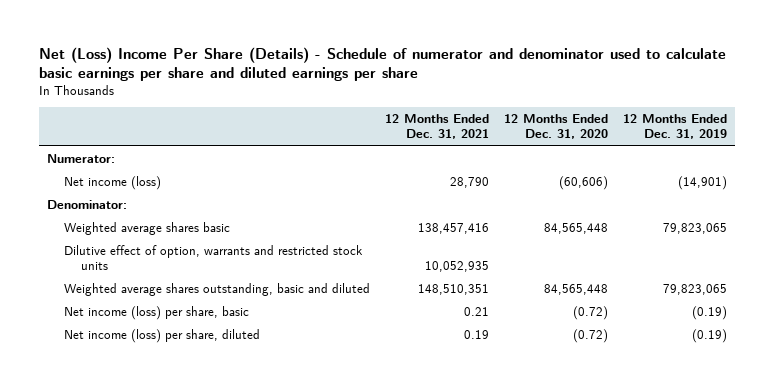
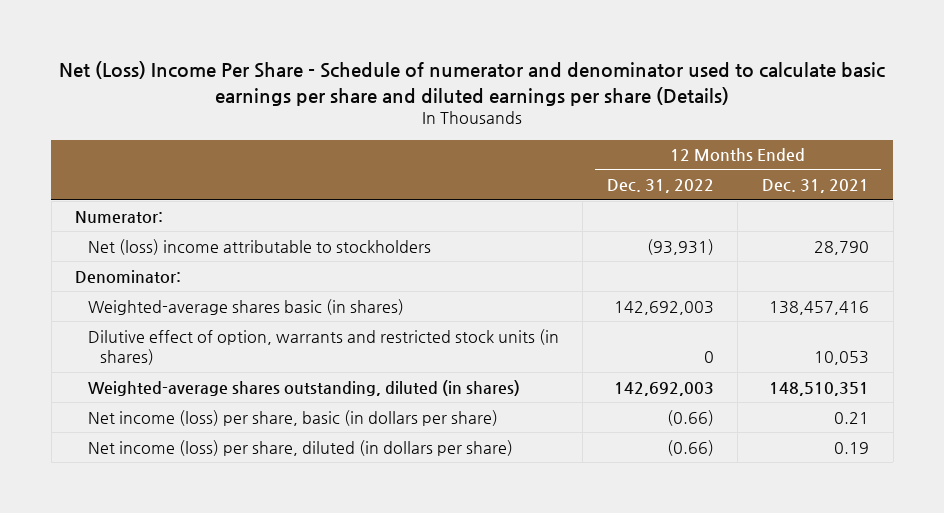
[39,46,727,82] Net (Loss) Income Per Share (Details) - Schedule of numerator and denominator used to calculate basic earnings per share and diluted earnings per share -> [59,61,886,106] Net (Loss) Income Per Share - Schedule of numerator and denominator used to calculate basic earnings per share and diluted earnings per share (Details)
[504,114,609,140] 12 Months Ended Dec. 31, 2020 -> none
[623,114,728,140] 12 Months Ended Dec. 31, 2019 -> none
none -> [606,179,714,194] Dec. 31, 2022
[63,176,161,191] Net income (loss) -> [87,238,431,255] Net (loss) income attributable to stockholders
[63,222,230,236] Weighted average shares basic -> [87,298,404,315] Weighted-average shares basic (in shares)
[63,245,363,271] Dilutive effect of option, warrants and restricted stock units -> [87,328,559,366] Dilutive effect of option, warrants and restricted stock units (in shares)
[425,261,490,273] 10,052,935 -> [814,351,870,366] 10,053
[63,283,370,297] Weighted average shares outstanding, basic and diluted -> [87,379,520,396] Weighted-average shares outstanding, diluted (in shares)
[63,306,249,321] Net income (loss) per share, basic -> [87,409,498,426] Net income (loss) per share, basic (in dollars per share)
[63,329,260,344] Net income (loss) per share, diluted -> [87,439,513,456] Net income (loss) per share, diluted (in dollars per share)

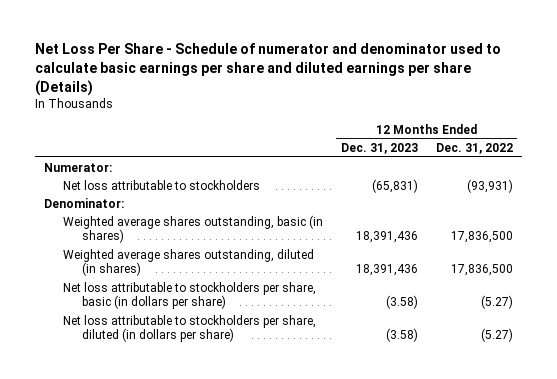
[59,61,886,106] Net (Loss) Income Per Share - Schedule of numerator and denominator used to calculate basic earnings per share and diluted earnings per share (Details) -> [34,42,501,96] Net Loss Per Share - Schedule of numerator and denominator used to calculate basic earnings per share and diluted earnings per share (Details)
[762,179,870,194] Dec. 31, 2021 -> none
none -> [340,143,418,155] Dec. 31, 2023
[87,238,431,255] Net (loss) income attributable to stockholders -> [62,179,260,190] Net loss attributable to stockholders
[87,328,559,366] Dilutive effect of option, warrants and restricted stock units (in shares) -> none
[87,298,404,315] Weighted-average shares basic (in shares) -> [62,214,323,244] Weighted average shares outstanding, basic (in shares)
[613,300,714,315] 142,692,003 -> [450,231,513,244] 17,836,500
[87,379,520,396] Weighted-average shares outstanding, diluted (in shares) -> [62,248,314,277] Weighted average shares outstanding, diluted (in shares)
[613,381,714,396] 142,692,003 -> [450,264,513,277] 17,836,500
[87,409,498,426] Net income (loss) per share, basic (in dollars per share) -> [62,281,316,310] Net loss attributable to stockholders per share, basic (in dollars per share)
[666,409,714,426] (0.66) -> [480,295,513,310] (5.27)
[87,439,513,456] Net income (loss) per share, diluted (in dollars per share) -> [62,314,316,343] Net loss attributable to stockholders per share, diluted (in dollars per share)
[666,439,714,456] (0.66) -> [480,328,513,343] (5.27)

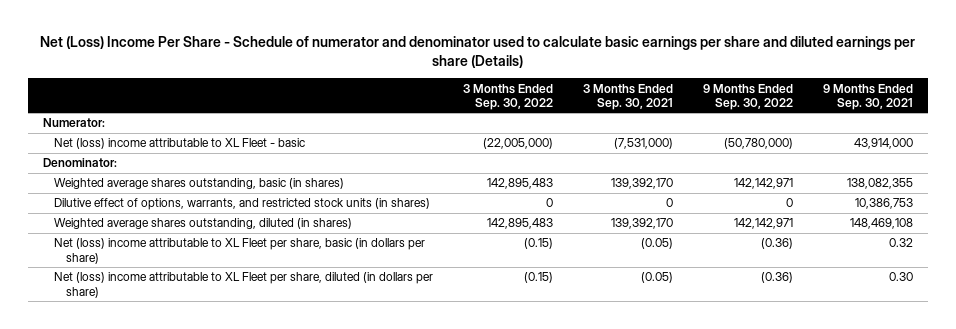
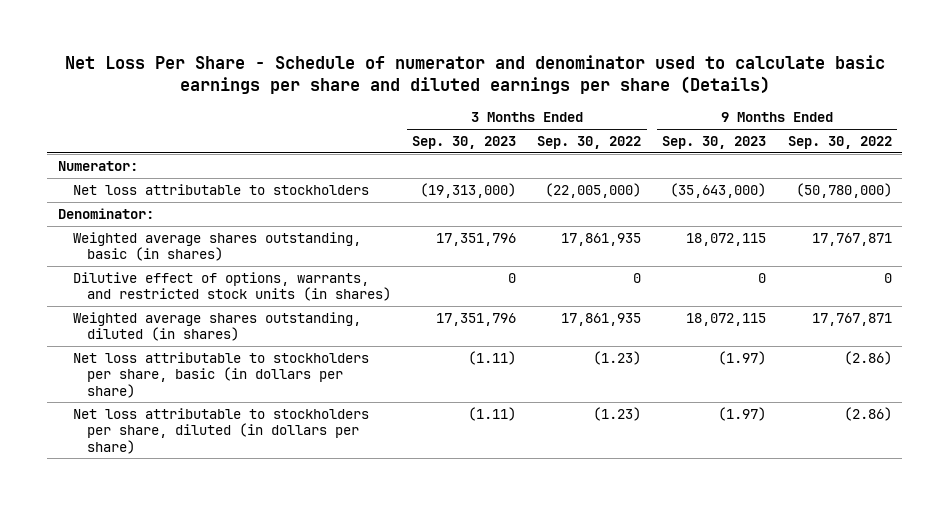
[40,36,916,68] Net (Loss) Income Per Share - Schedule of numerator and denominator used to calculate basic earnings per share and diluted earnings per share (Details) -> [64,55,885,95] Net Loss Per Share - Schedule of numerator and denominator used to calculate basic earnings per share and diluted earnings per share (Details)
[583,83,674,110] 3 Months Ended Sep. 30, 2021 -> none
[822,83,913,110] 9 Months Ended Sep. 30, 2021 -> none
none -> [412,136,517,150] Sep. 30, 2023
none -> [662,136,767,150] Sep. 30, 2023
[54,138,306,150] Net (loss) income attributable to XL Fleet - basic -> [72,183,369,195] Net loss attributable to stockholders
[487,178,554,190] 142,895,483 -> [561,232,642,246] 17,861,935
[734,178,794,190] 142,142,971 -> [811,232,892,246] 17,767,871
[487,218,554,230] 142,895,483 -> [561,312,642,326] 17,861,935
[734,218,794,230] 142,142,971 -> [811,312,892,326] 17,767,871
[54,238,426,264] Net (loss) income attributable to XL Fleet per share, basic (in dollars per share) -> [72,351,369,398] Net loss attributable to stockholders per share, basic (in dollars per share)
[524,238,554,250] (0.15) -> [593,350,642,365] (1.23)
[761,238,794,250] (0.36) -> [843,350,892,365] (2.86)
[54,272,434,298] Net (loss) income attributable to XL Fleet per share, diluted (in dollars per share) -> [72,407,369,454] Net loss attributable to stockholders per share, diluted (in dollars per share)
[524,272,554,284] (0.15) -> [593,406,642,421] (1.23)
[761,272,794,284] (0.36) -> [843,406,892,421] (2.86)

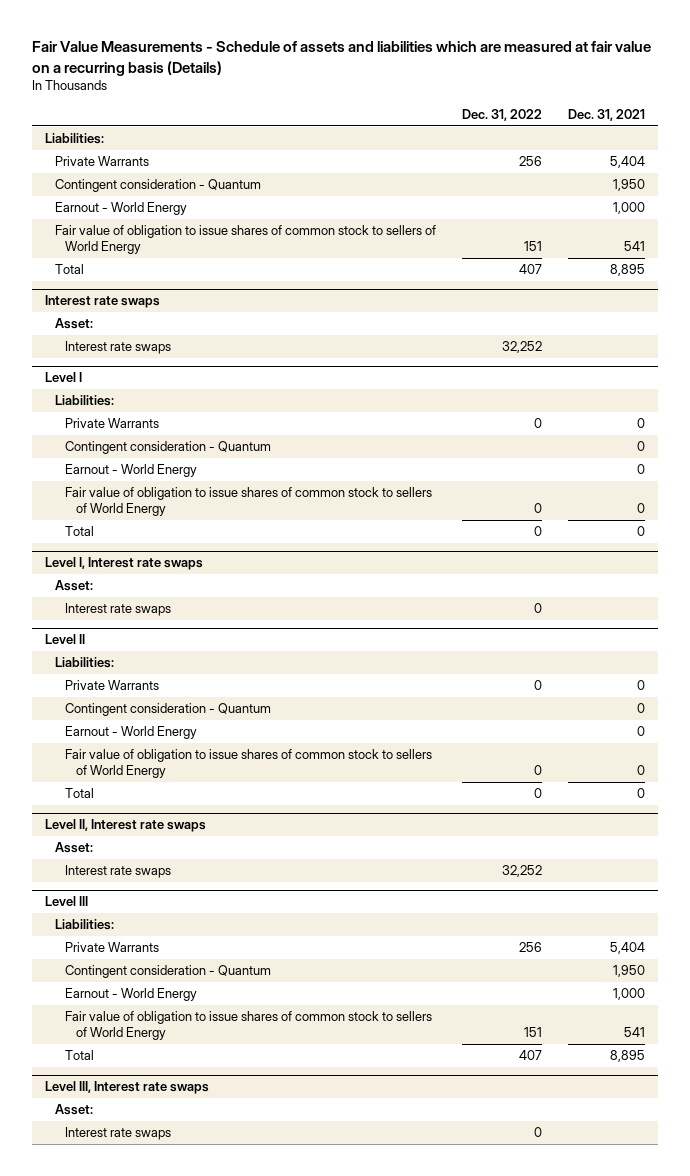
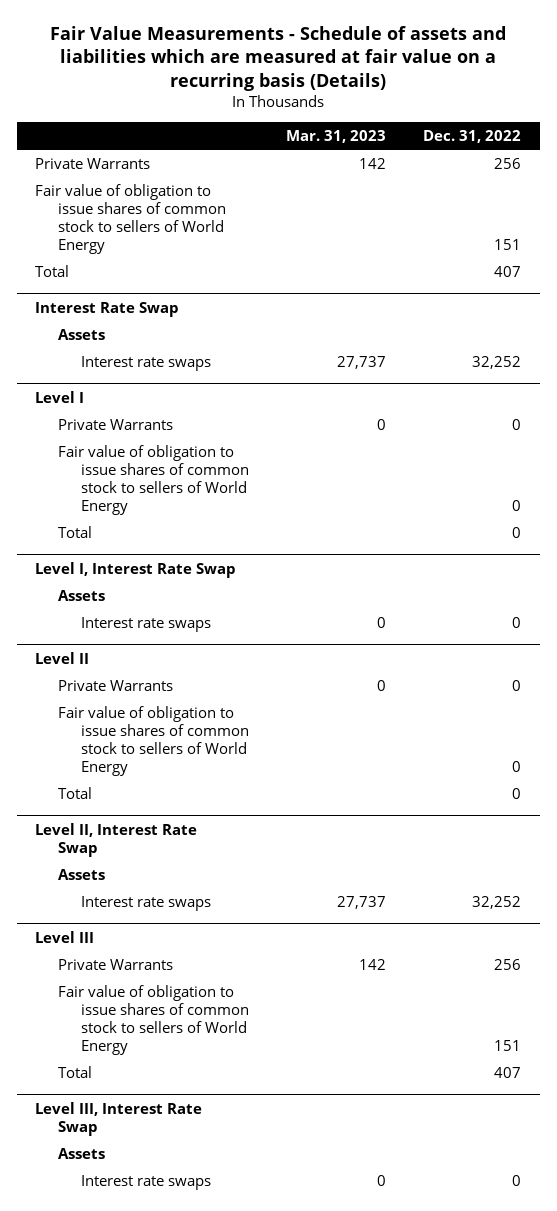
[567,109,645,122] Dec. 31, 2021 -> none
none -> [286,130,387,144] Mar. 31, 2023
[45,133,105,145] Liabilities: -> none
[55,179,262,193] Contingent consideration - Quantum -> none
[55,202,188,216] Earnout - World Energy -> none
[45,295,161,309] Interest rate swaps -> [35,302,180,318] Interest Rate Swap
[55,318,94,330] Asset: -> [57,329,105,341] Assets
[55,395,115,407] Liabilities: -> none
[65,441,272,455] Contingent consideration - Quantum -> none
[65,464,198,478] Earnout - World Energy -> none
[45,557,204,571] Level I, Interest rate swaps -> [35,562,237,579] Level I, Interest Rate Swap
[55,580,94,592] Asset: -> [57,590,105,602] Assets
[55,657,115,669] Liabilities: -> none
[65,703,272,717] Contingent consideration - Quantum -> none
[65,726,198,740] Earnout - World Energy -> none
[45,819,207,833] Level II, Interest rate swaps -> [35,823,198,857] Level II, Interest Rate Swap
[55,842,94,854] Asset: -> [57,869,105,881] Assets
[55,919,115,931] Liabilities: -> none
[65,965,272,979] Contingent consideration - Quantum -> none
[65,988,198,1002] Earnout - World Energy -> none
[45,1081,210,1095] Level III, Interest rate swaps -> [35,1102,203,1136] Level III, Interest Rate Swap
[55,1104,94,1116] Asset: -> [57,1148,105,1160] Assets

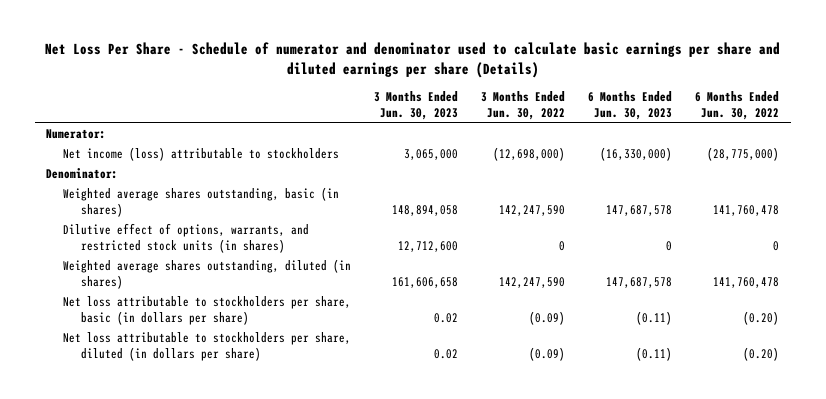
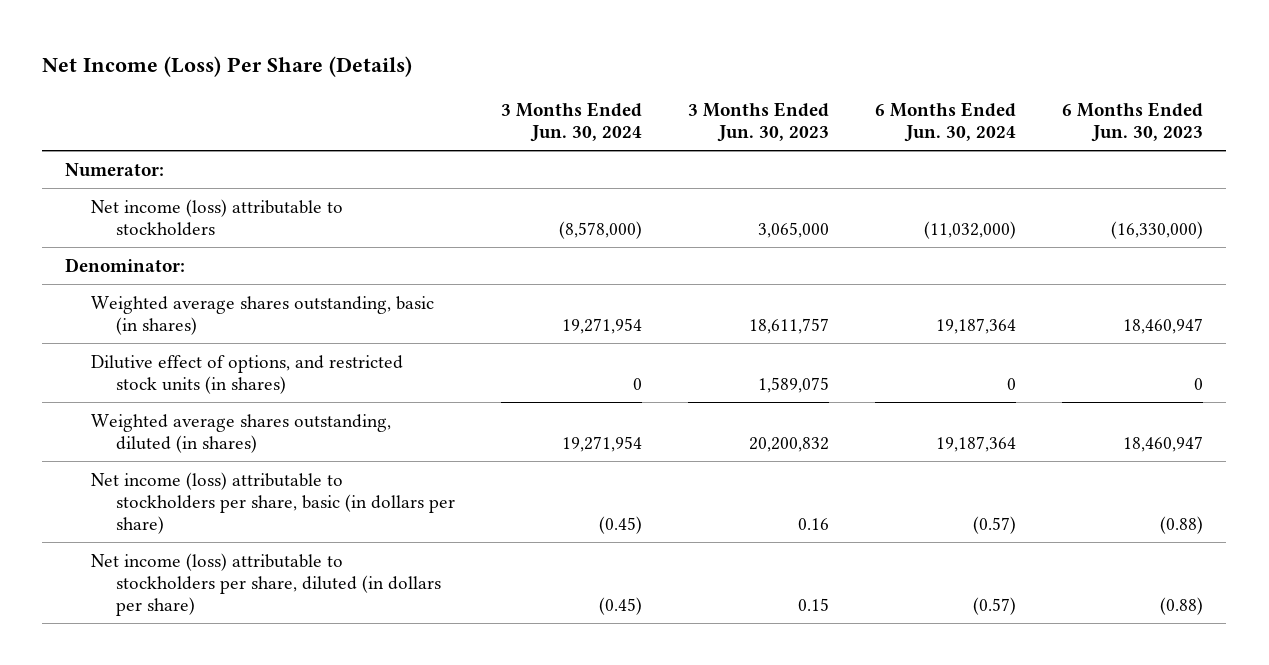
[44,42,780,79] Net Loss Per Share - Schedule of numerator and denominator used to calculate basic earnings per share and diluted earnings per share (Details) -> [42,56,413,78] Net Income (Loss) Per Share (Details)
[481,91,566,121] 3 Months Ended Jun. 30, 2022 -> none
[695,91,780,121] 6 Months Ended Jun. 30, 2022 -> none
none -> [501,101,643,143] 3 Months Ended Jun. 30, 2024
none -> [875,101,1017,143] 6 Months Ended Jun. 30, 2024
[392,205,459,217] 148,894,058 -> [749,317,830,334] 18,611,757
[606,205,673,217] 147,687,578 -> [1123,317,1204,334] 18,460,947
[63,223,310,254] Dilutive effect of options, warrants, and restricted stock units (in shares) -> [90,354,403,394] Dilutive effect of options, and restricted stock units (in shares)
[398,241,459,253] 12,712,600 -> [758,376,830,393] 1,589,075
[392,277,459,289] 161,606,658 -> [749,436,830,452] 20,200,832
[606,277,673,289] 147,687,578 -> [1123,435,1204,452] 18,460,947
[63,296,352,326] Net loss attributable to stockholders per share, basic (in dollars per share) -> [90,471,456,535] Net income (loss) attributable to stockholders per share, basic (in dollars per share)
[434,313,459,324] 0.02 -> [798,518,830,531] 0.16
[636,311,673,326] (0.11) -> [1160,516,1204,535] (0.88)
[63,332,352,362] Net loss attributable to stockholders per share, diluted (in dollars per share) -> [90,552,442,617] Net income (loss) attributable to stockholders per share, diluted (in dollars per share)
[434,349,459,360] 0.02 -> [798,598,830,612] 0.15
[636,347,673,362] (0.11) -> [1160,597,1204,616] (0.88)

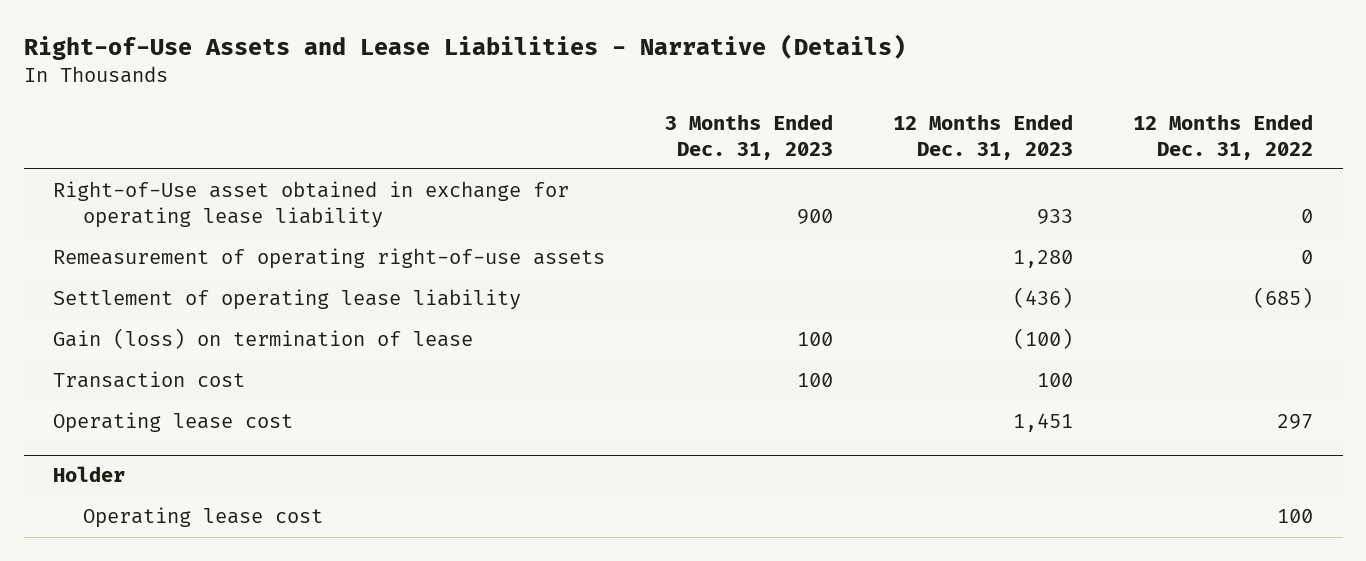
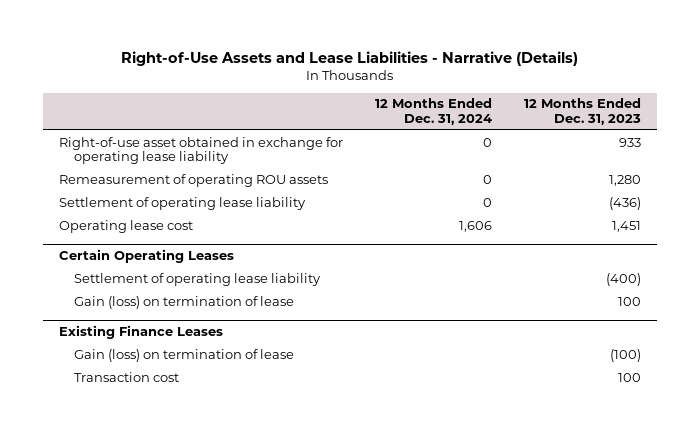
[665,113,834,160] 3 Months Ended Dec. 31, 2023 -> none
[1132,113,1313,160] 12 Months Ended Dec. 31, 2022 -> none
none -> [374,98,492,126] 12 Months Ended Dec. 31, 2024
[53,181,570,229] Right-of-Use asset obtained in exchange for operating lease liability -> [58,136,343,165] Right-of-use asset obtained in exchange for operating lease liability
[53,248,606,270] Remeasurement of operating right-of-use assets -> [58,173,328,187] Remeasurement of operating ROU assets
[53,412,294,434] Operating lease cost -> [58,219,193,233] Operating lease cost
none -> [58,249,234,264] Certain Operating Leases
none -> [74,272,322,286] Settlement of operating lease liability
none -> [74,295,295,309] Gain (loss) on termination of lease
none -> [58,325,223,340] Existing Finance Leases
[53,466,126,483] Holder -> none
[82,507,323,529] Operating lease cost -> none

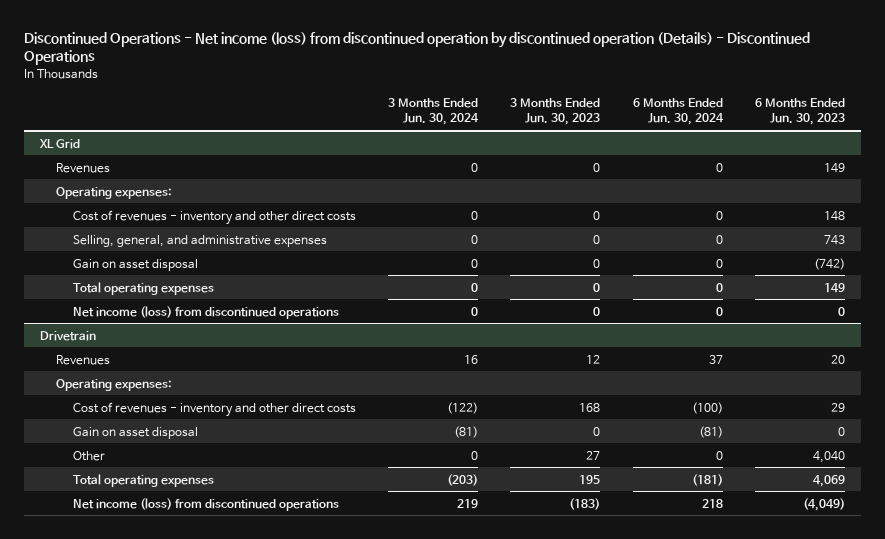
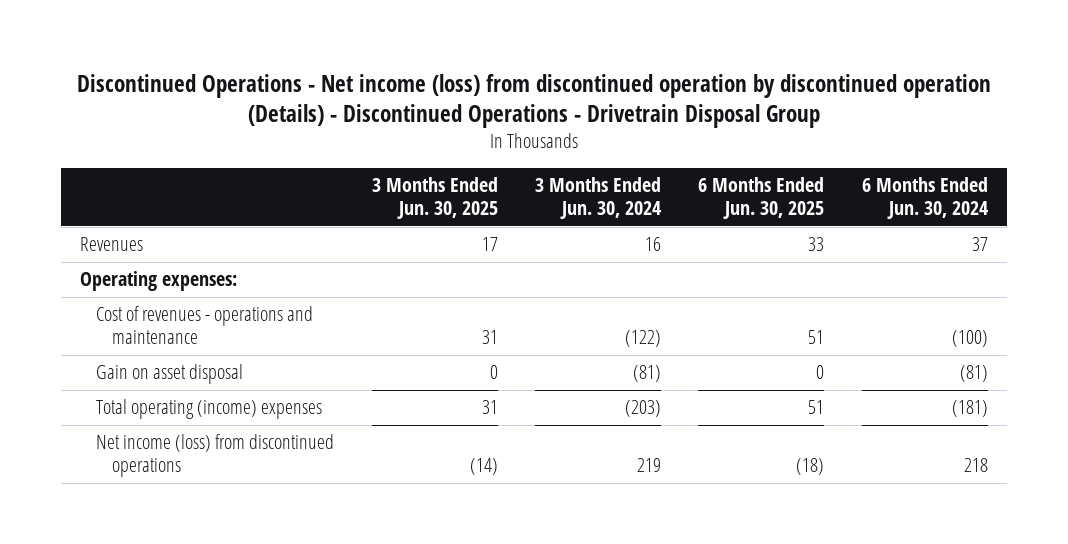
[23,31,810,66] Discontinued Operations - Net income (loss) from discontinued operation by discontinued operation (Details) - Discontinued Operations -> [76,73,991,128] Discontinued Operations - Net income (loss) from discontinued operation by discontinued operation (Details) - Discontinued Operations - Drivetrain Disposal Group
[510,97,601,126] 3 Months Ended Jun. 30, 2023 -> none
[755,97,846,126] 6 Months Ended Jun. 30, 2023 -> none
none -> [371,177,498,220] 3 Months Ended Jun. 30, 2025
none -> [698,177,825,220] 6 Months Ended Jun. 30, 2025
[38,138,80,149] XL Grid -> none
[56,162,111,173] Revenues -> none
[56,186,173,199] Operating expenses: -> none
[72,209,356,225] Cost of revenues - inventory and other direct costs -> none
[72,234,327,247] Selling, general, and administrative expenses -> none
[72,258,198,271] Gain on asset disposal -> none
[72,281,214,295] Total operating expenses -> none
[72,305,339,319] Net income (loss) from discontinued operations -> none
[39,330,96,341] Drivetrain -> none
[72,401,356,417] Cost of revenues - inventory and other direct costs -> [96,306,314,345] Cost of revenues - operations and maintenance
[72,450,105,461] Other -> none
[72,473,214,487] Total operating expenses -> [96,399,323,420] Total operating (income) expenses

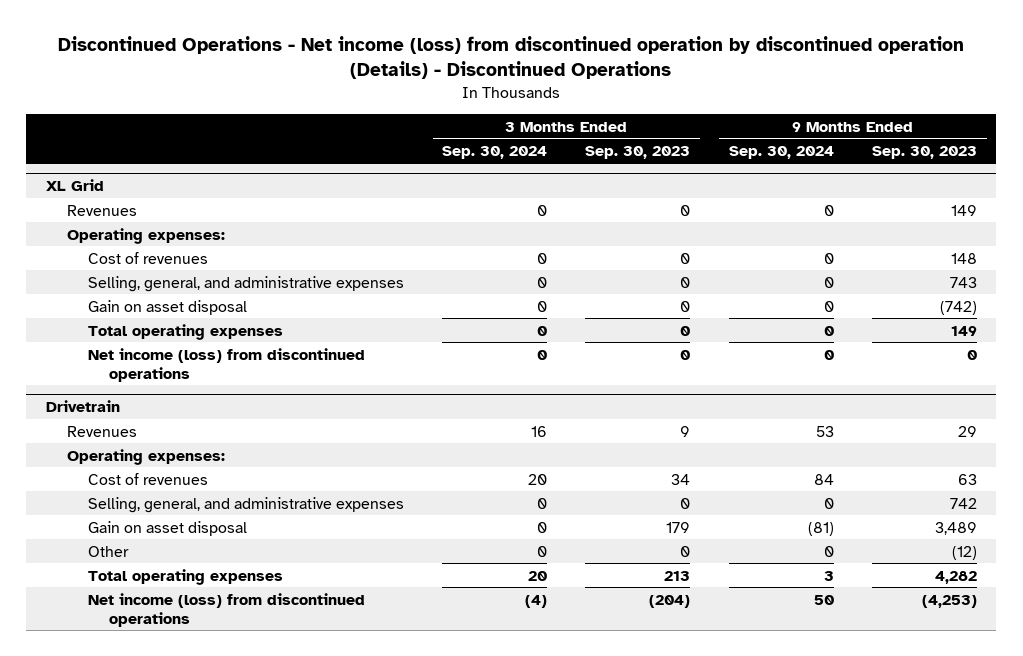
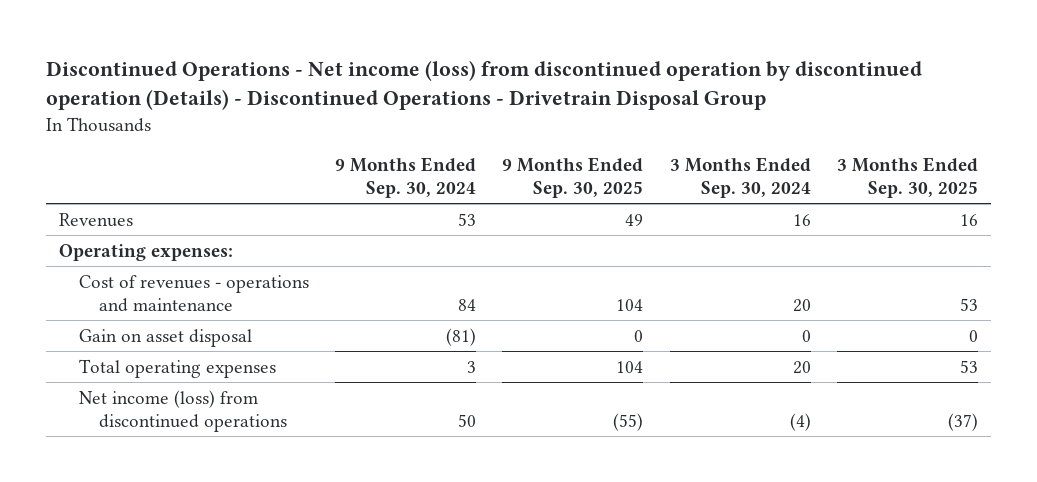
[58,36,965,80] Discontinued Operations - Net income (loss) from discontinued operation by discontinued operation (Details) - Discontinued Operations -> [46,59,923,110] Discontinued Operations - Net income (loss) from discontinued operation by discontinued operation (Details) - Discontinued Operations - Drivetrain Disposal Group
[585,146,691,160] Sep. 30, 2023 -> none
[872,146,978,160] Sep. 30, 2023 -> none
none -> [502,156,644,199] 9 Months Ended Sep. 30, 2025
none -> [836,156,978,199] 3 Months Ended Sep. 30, 2025
[45,179,104,192] XL Grid -> none
[66,204,137,216] Revenues -> none
[66,227,225,244] Operating expenses: -> none
[87,251,208,264] Cost of revenues -> none
[87,275,404,292] Selling, general, and administrative expenses -> none
[87,299,247,315] Gain on asset disposal -> none
[87,323,283,340] Total operating expenses -> none
[87,347,365,382] Net income (loss) from discontinued operations -> none
[45,400,120,413] Drivetrain -> none
[87,496,404,513] Selling, general, and administrative expenses -> none
[87,472,208,485] Cost of revenues -> [79,274,310,312] Cost of revenues - operations and maintenance
[87,545,129,557] Other -> none

